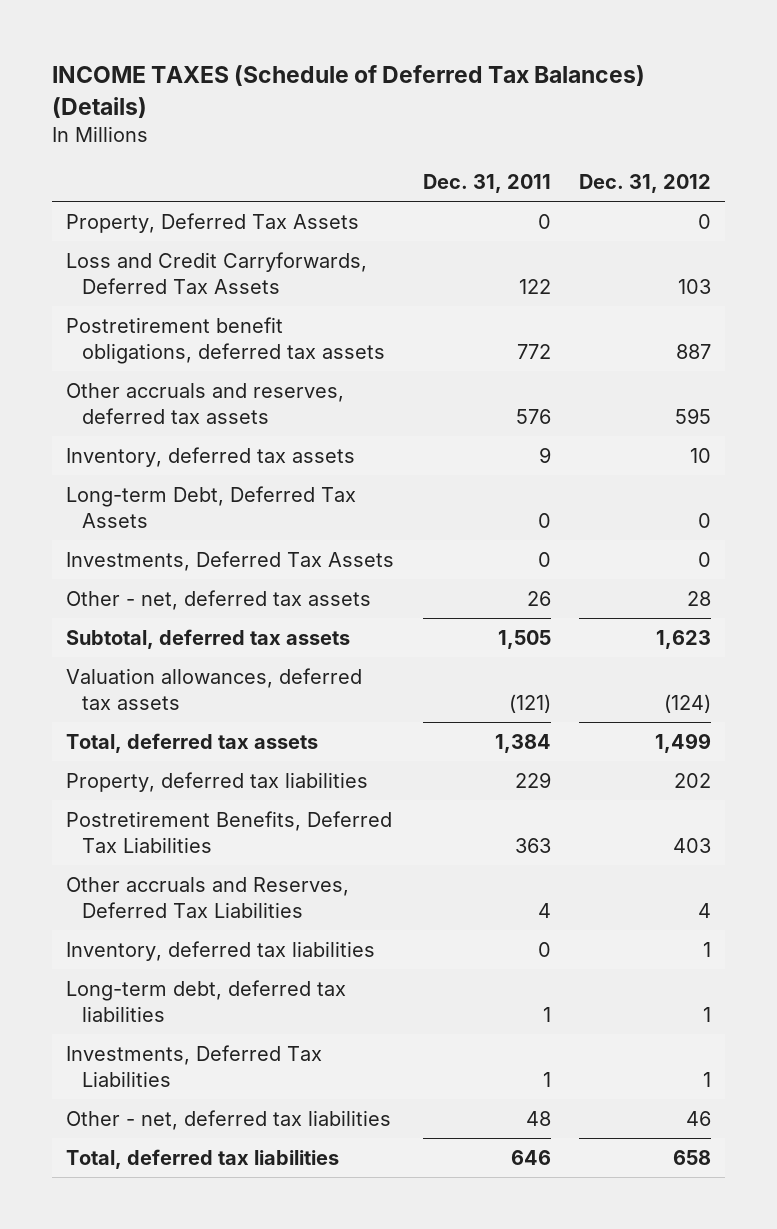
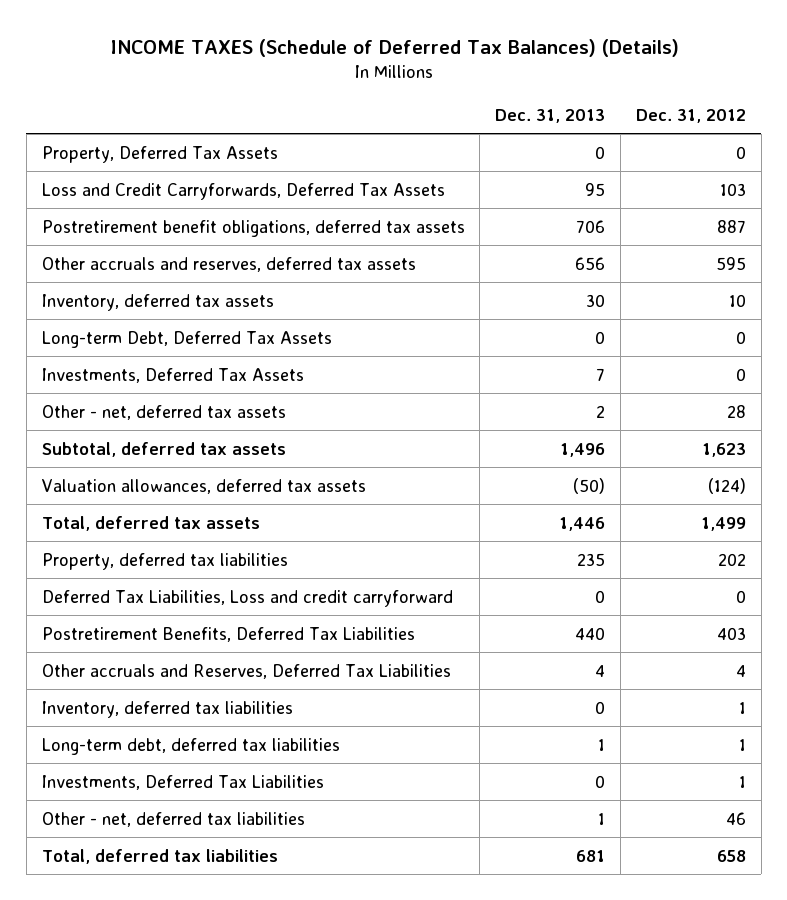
[422,173,551,193] Dec. 31, 2011 -> none
none -> [495,108,606,123] Dec. 31, 2013
none -> [41,589,453,607] Deferred Tax Liabilities, Loss and credit carryforward

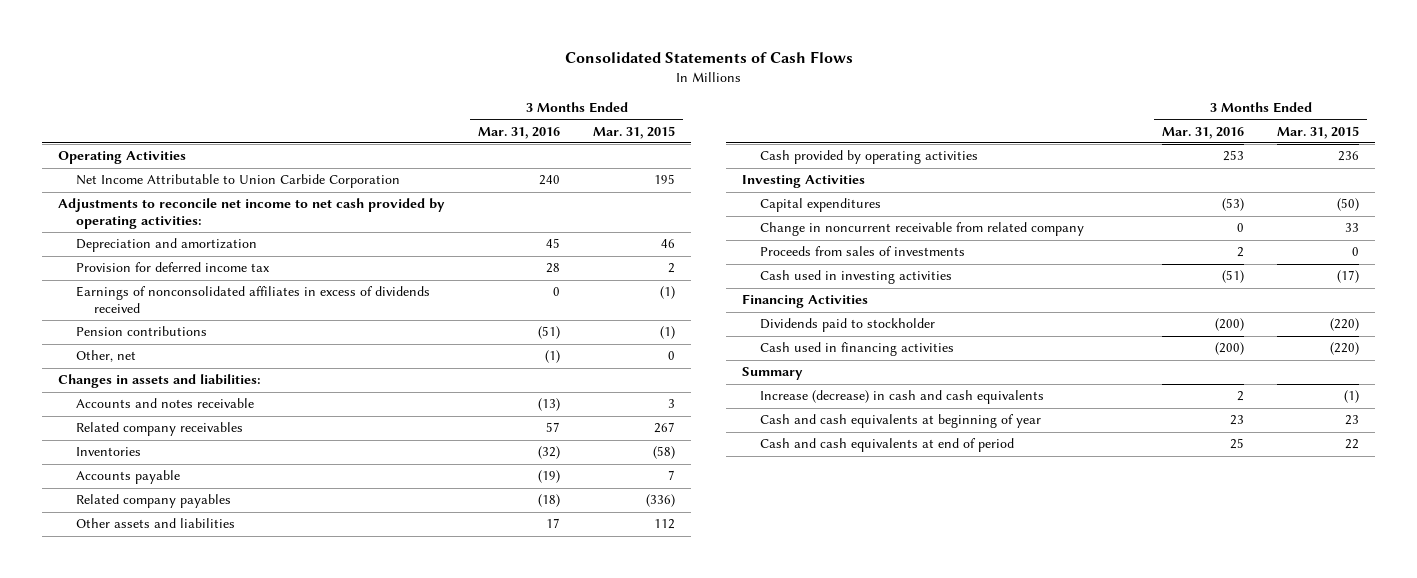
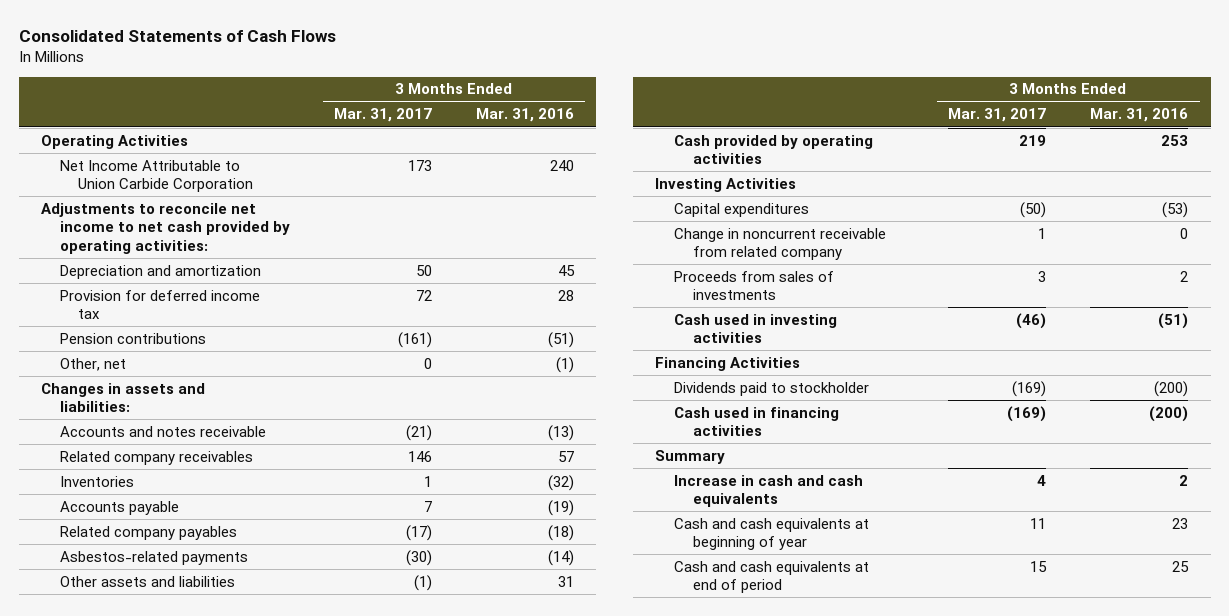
[592,125,675,139] Mar. 31, 2015 -> none
none -> [333,108,432,123] Mar. 31, 2017
[75,286,430,313] Earnings of nonconsolidated affiliates in excess of dividends received -> none
none -> [59,550,248,565] Asbestos-related payments
[546,518,561,529] 17 -> [557,575,574,587] 31
[759,390,1044,405] Increase (decrease) in cash and cash equivalents -> [674,474,864,508] Increase in cash and cash equivalents

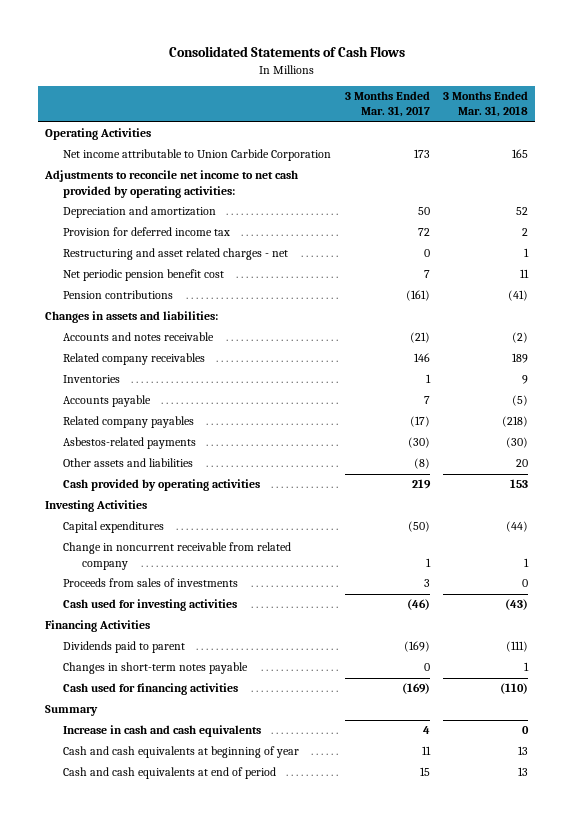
[475,108,574,123] Mar. 31, 2016 -> none
none -> [443,91,529,118] 3 Months Ended Mar. 31, 2018
[59,159,254,193] Net Income Attributable to Union Carbide Corporation -> [63,149,332,162] Net income attributable to Union Carbide Corporation
none -> [63,248,289,261] Restructuring and asset related charges - net
none -> [63,269,225,282] Net periodic pension benefit cost
[59,357,126,371] Other, net -> none
[413,574,432,591] (1) -> [413,458,430,470] (8)
[674,313,838,344] Cash used in investing activities -> [63,599,238,612] Cash used for investing activities
[674,381,870,396] Dividends paid to stockholder -> [63,641,186,654] Dividends paid to parent
none -> [63,662,249,675] Changes in short-term notes payable
[674,406,840,437] Cash used in financing activities -> [63,683,239,696] Cash used for financing activities

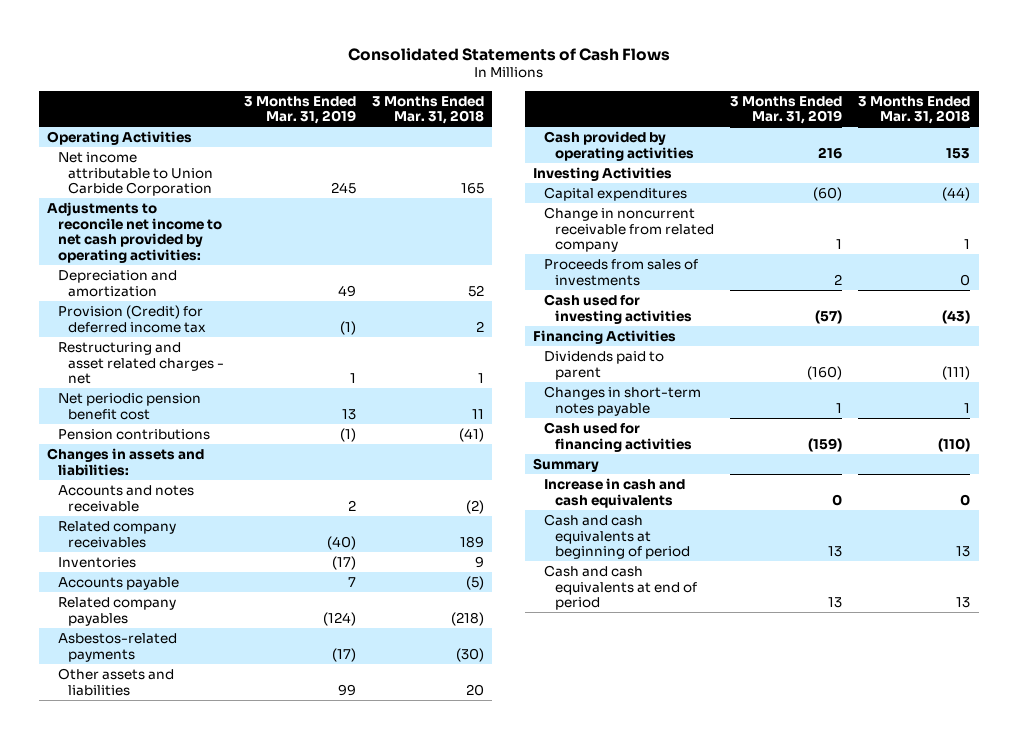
[344,91,430,118] 3 Months Ended Mar. 31, 2017 -> none
none -> [243,95,356,125] 3 Months Ended Mar. 31, 2019
[63,227,231,237] Provision for deferred income tax -> [57,304,207,333] Provision (Credit) for deferred income tax
[63,746,300,759] Cash and cash equivalents at beginning of year -> [544,513,690,560] Cash and cash equivalents at beginning of period

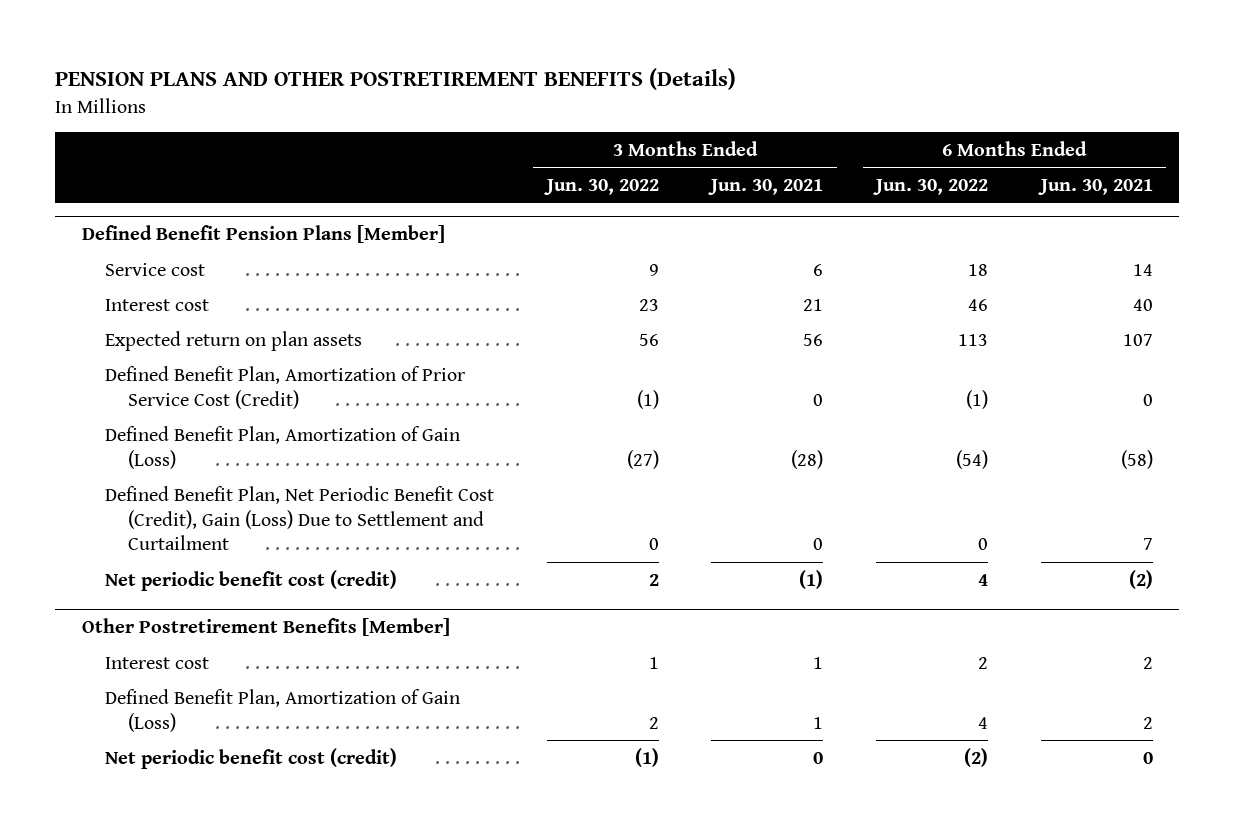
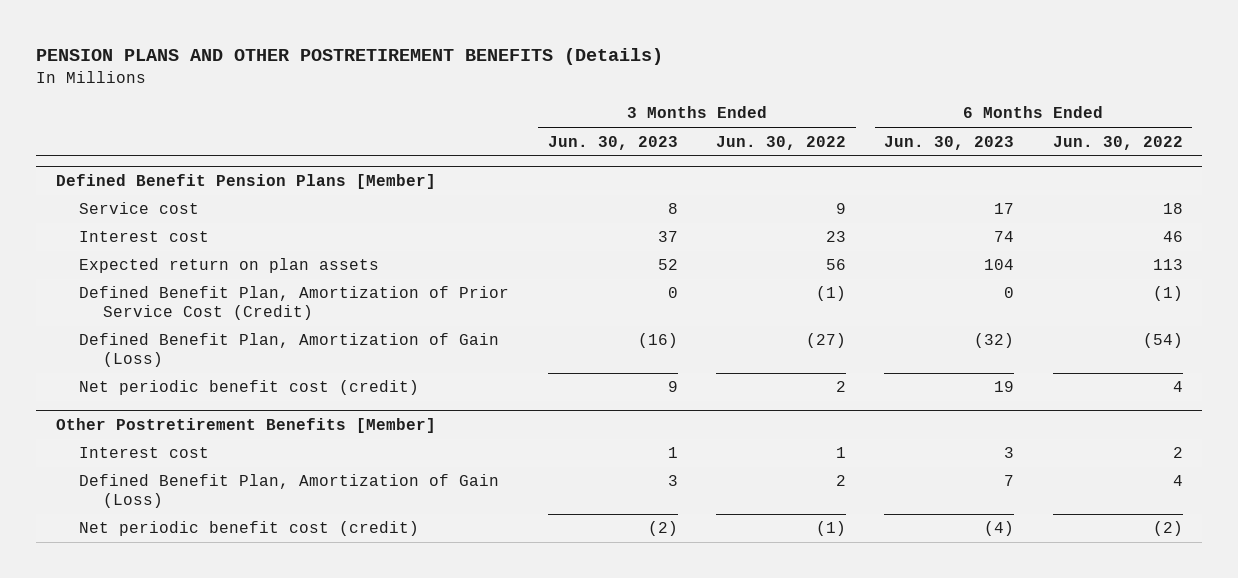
[708,179,824,196] Jun. 30, 2021 -> none
[1037,179,1153,196] Jun. 30, 2021 -> none
none -> [547,135,678,150] Jun. 30, 2023
none -> [884,135,1015,150] Jun. 30, 2023
[104,485,494,551] Defined Benefit Plan, Net Periodic Benefit Cost (Credit), Gain (Loss) Due to Settlement and Curtailment -> none

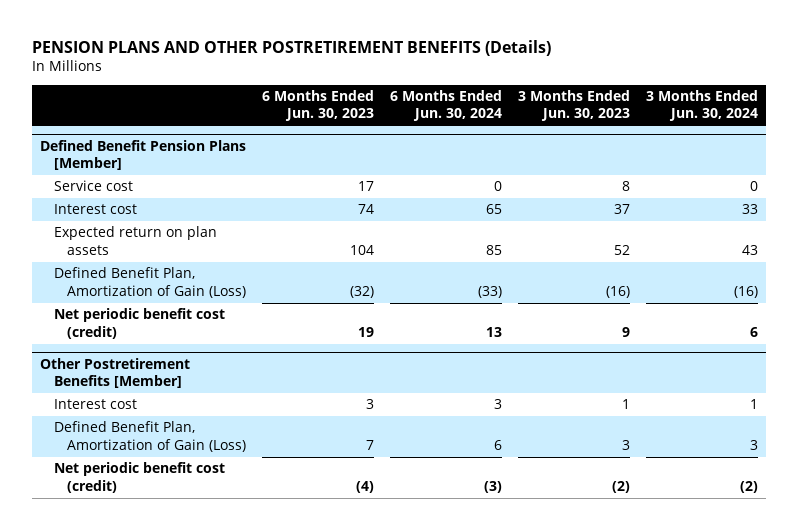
[716,135,847,150] Jun. 30, 2022 -> none
[1052,135,1183,150] Jun. 30, 2022 -> none
none -> [390,89,503,122] 6 Months Ended Jun. 30, 2024
none -> [646,89,759,122] 3 Months Ended Jun. 30, 2024
[79,286,510,321] Defined Benefit Plan, Amortization of Prior Service Cost (Credit) -> none

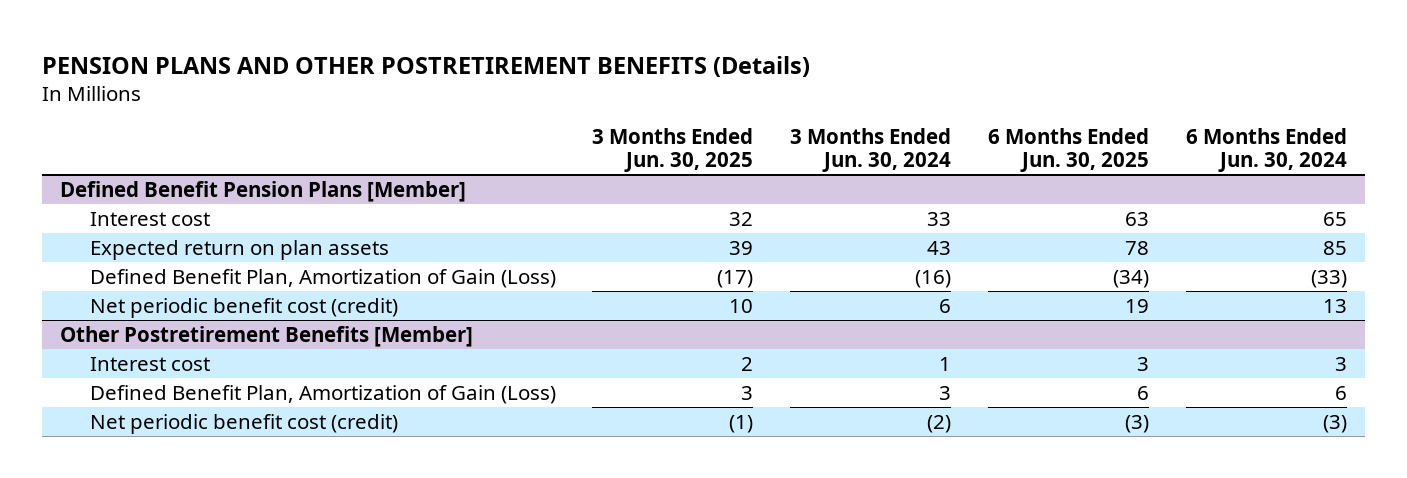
[262,89,375,122] 6 Months Ended Jun. 30, 2023 -> none
[518,89,631,122] 3 Months Ended Jun. 30, 2023 -> none
none -> [592,127,754,173] 3 Months Ended Jun. 30, 2025
none -> [988,127,1150,173] 6 Months Ended Jun. 30, 2025
[53,180,133,192] Service cost -> none

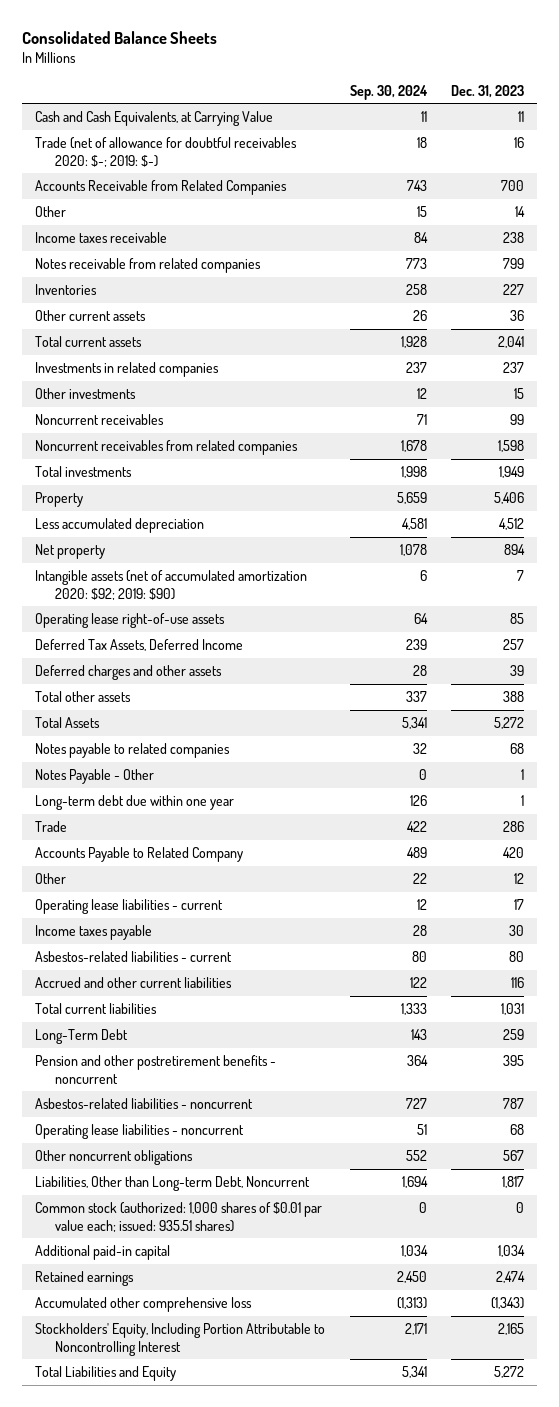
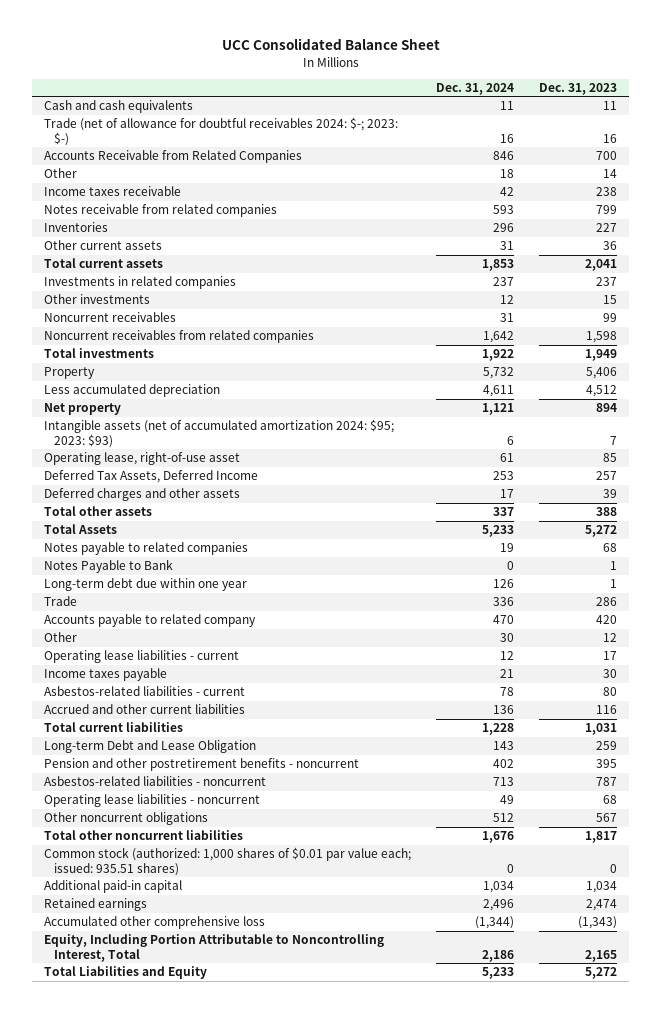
[22,31,218,45] Consolidated Balance Sheets -> [221,38,440,51] UCC Consolidated Balance Sheet
[349,84,428,100] Sep. 30, 2024 -> none
none -> [436,82,515,95] Dec. 31, 2024
[34,111,273,127] Cash and Cash Equivalents, at Carrying Value -> [44,100,194,114] Cash and cash equivalents
[34,137,297,167] Trade (net of allowance for doubtful receivables 2020: $-; 2019: $-) -> [44,117,399,146] Trade (net of allowance for doubtful receivables 2024: $-; 2023: $-)
[34,570,307,600] Intangible assets (net of accumulated amortization 2020: $92; 2019: $90) -> [44,419,395,448] Intangible assets (net of accumulated amortization 2024: $95; 2023: $93)
[34,613,225,629] Operating lease right-of-use assets -> [44,452,241,466] Operating lease, right-of-use asset
[34,769,154,785] Notes Payable - Other -> [44,559,174,574] Notes Payable to Bank
[34,847,243,863] Accounts Payable to Related Company -> [44,614,257,628] Accounts payable to related company
[34,1029,128,1045] Long-Term Debt -> [44,740,257,754] Long-term Debt and Lease Obligation
[34,1176,310,1192] Liabilities, Other than Long-term Debt, Noncurrent -> [44,830,244,841] Total other noncurrent liabilities
[34,1323,325,1356] Stockholders' Equity, Including Portion Attributable to Noncontrolling Interest -> [44,934,385,962] Equity, Including Portion Attributable to Noncontrolling Interest, Total

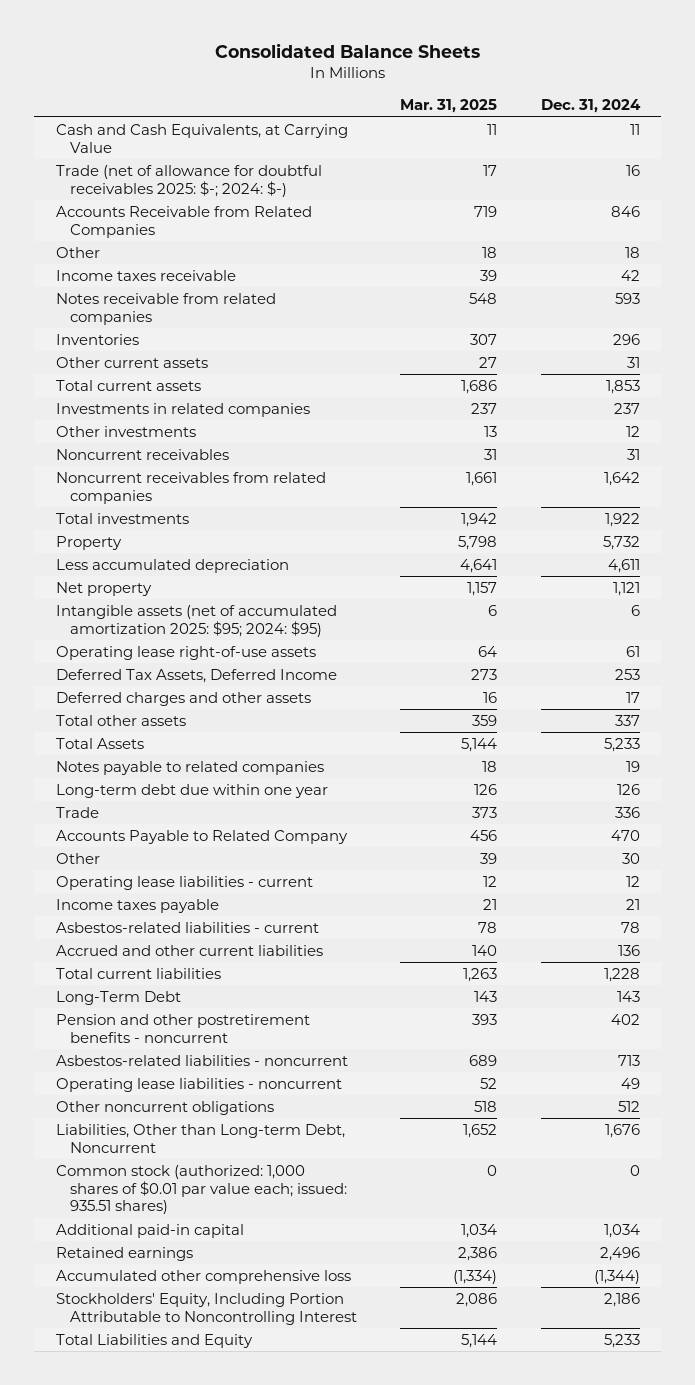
[221,38,440,51] UCC Consolidated Balance Sheet -> [214,42,480,58] Consolidated Balance Sheets
[538,82,617,95] Dec. 31, 2023 -> none
none -> [400,99,498,114] Mar. 31, 2025
[44,100,194,114] Cash and cash equivalents -> [55,123,348,153] Cash and Cash Equivalents, at Carrying Value
[44,117,399,146] Trade (net of allowance for doubtful receivables 2024: $-; 2023: $-) -> [55,164,322,197] Trade (net of allowance for doubtful receivables 2025: $-; 2024: $-)
[44,419,395,448] Intangible assets (net of accumulated amortization 2024: $95; 2023: $93) -> [55,604,337,637] Intangible assets (net of accumulated amortization 2025: $95; 2024: $95)
[44,452,241,466] Operating lease, right-of-use asset -> [55,645,316,660] Operating lease right-of-use assets
[44,559,174,574] Notes Payable to Bank -> none
[44,614,257,628] Accounts payable to related company -> [55,829,348,844] Accounts Payable to Related Company
[44,740,257,754] Long-term Debt and Lease Obligation -> [55,990,181,1005] Long-Term Debt
[44,830,244,841] Total other noncurrent liabilities -> [55,1123,345,1153] Liabilities, Other than Long-term Debt, Noncurrent
[44,934,385,962] Equity, Including Portion Attributable to Noncontrolling Interest, Total -> [55,1292,357,1325] Stockholders' Equity, Including Portion Attributable to Noncontrolling Interest

